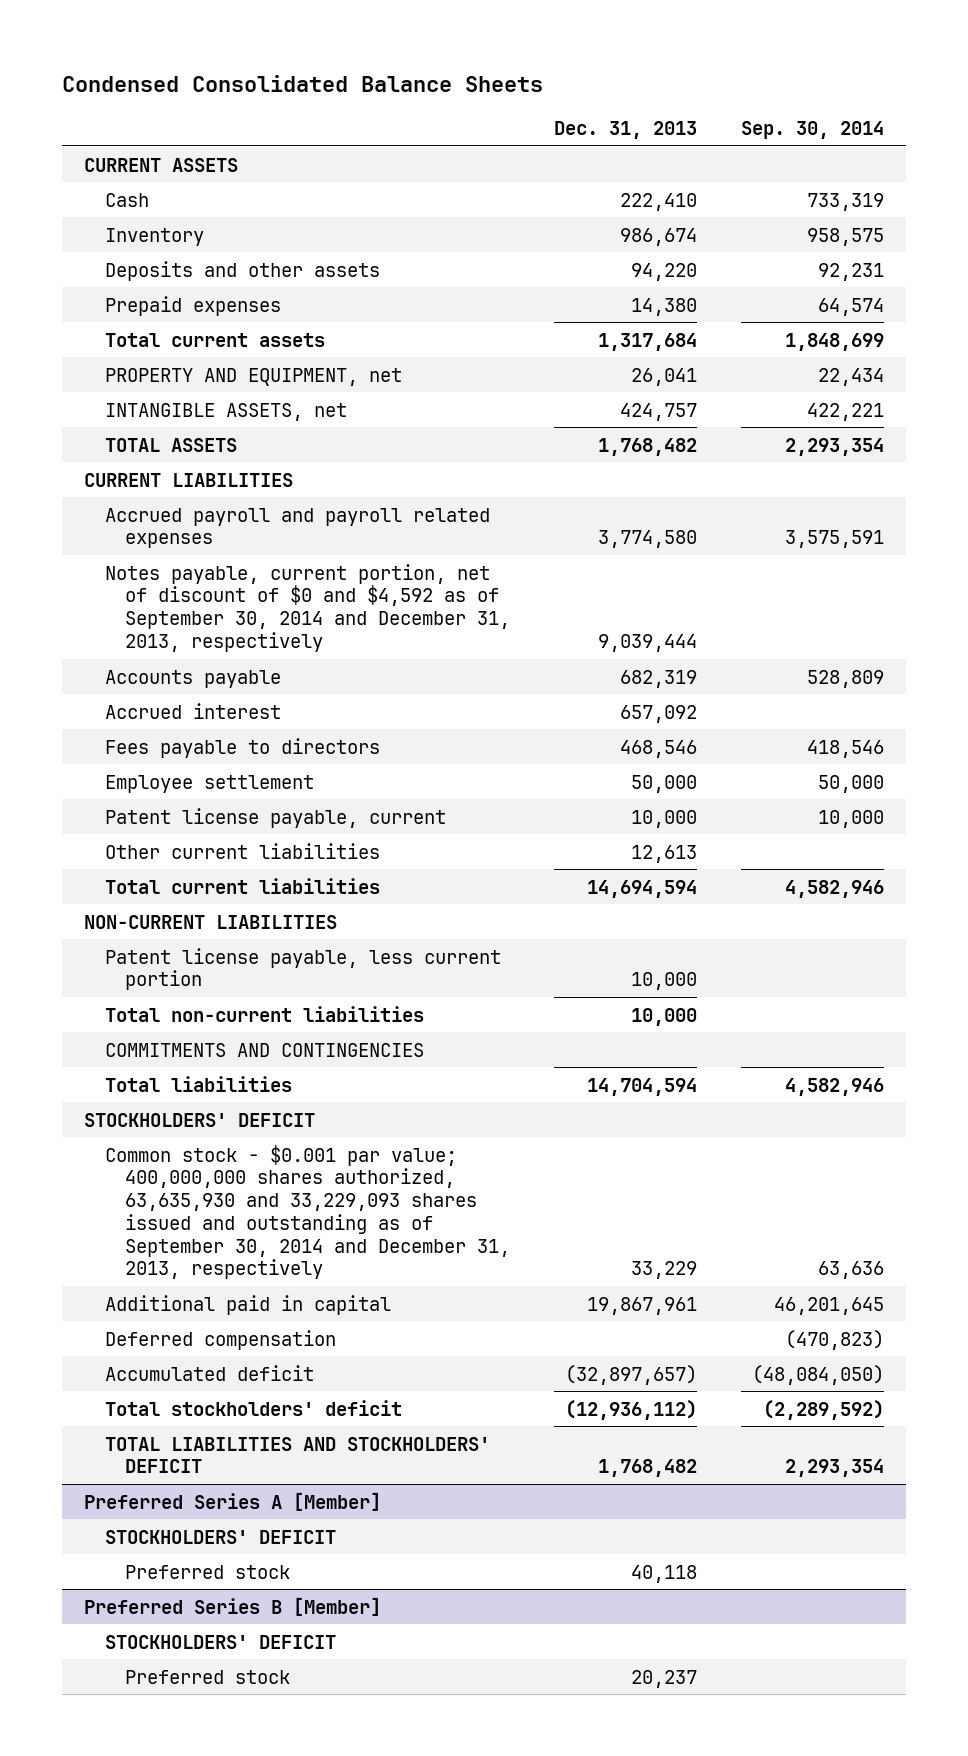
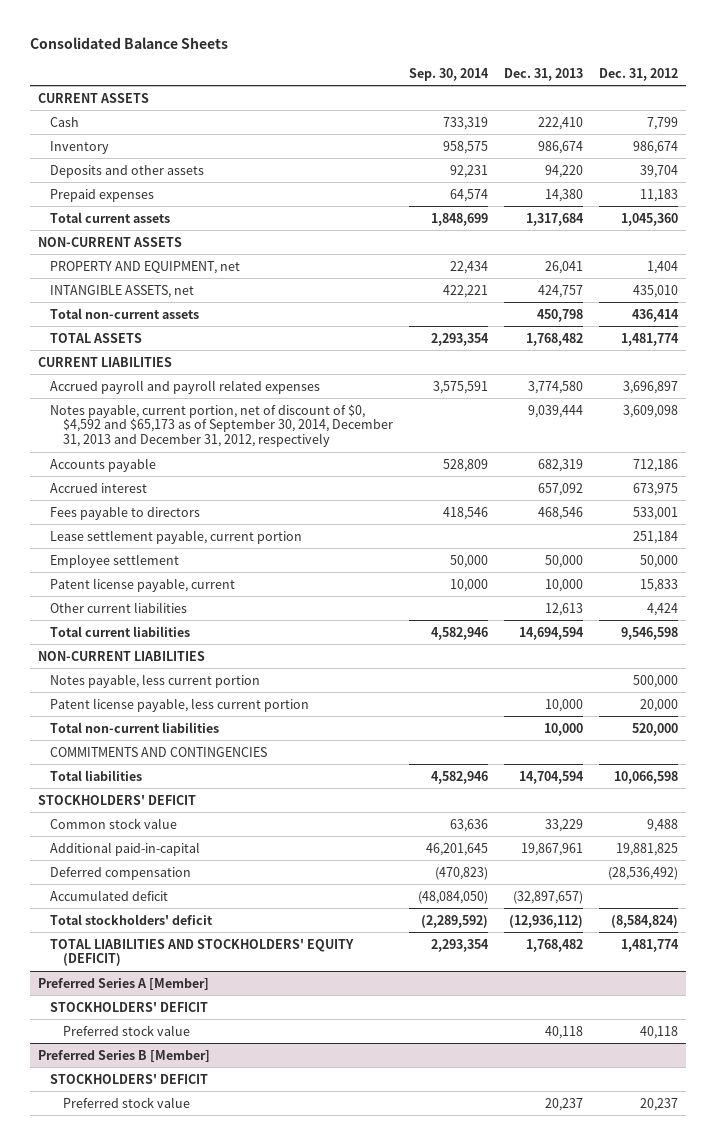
[62,74,544,92] Condensed Consolidated Balance Sheets -> [29,36,228,49] Consolidated Balance Sheets
none -> [599,67,679,81] Dec. 31, 2012
none -> [37,236,182,247] NON-CURRENT ASSETS
none -> [50,307,200,319] Total non-current assets
[104,563,511,652] Notes payable, current portion, net of discount of $0 and $4,592 as of September 30, 2014 and December 31, 2013, respectively -> [50,403,393,448] Notes payable, current portion, net of discount of $0, $4,592 and $65,173 as of September 30, 2014, December 31, 2013 and December 31, 2012, respectively
none -> [50,529,303,544] Lease settlement payable, current portion
none -> [50,673,261,688] Notes payable, less current portion
[104,1144,511,1280] Common stock - $0.001 par value; 400,000,000 shares authorized, 63,635,930 and 33,229,093 shares issued and outstanding as of September 30, 2014 and December 31, 2013, respectively -> [50,817,178,829] Common stock value
[104,1294,391,1315] Additional paid in capital -> [50,841,201,856] Additional paid-in-capital
[104,1436,490,1474] TOTAL LIABILITIES AND STOCKHOLDERS' DEFICIT -> [50,938,355,967] TOTAL LIABILITIES AND STOCKHOLDERS' EQUITY (DEFICIT)
[125,1564,291,1579] Preferred stock -> [62,1024,190,1036] Preferred stock value
[125,1669,291,1684] Preferred stock -> [62,1096,190,1108] Preferred stock value

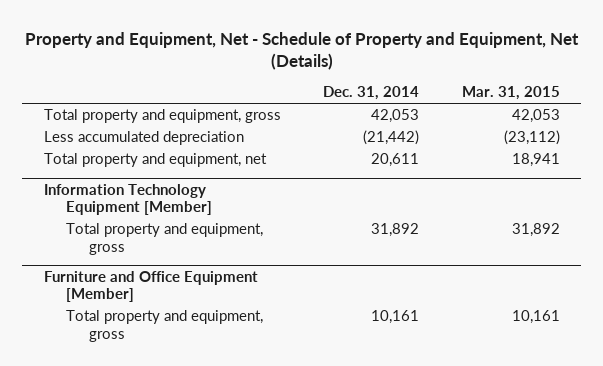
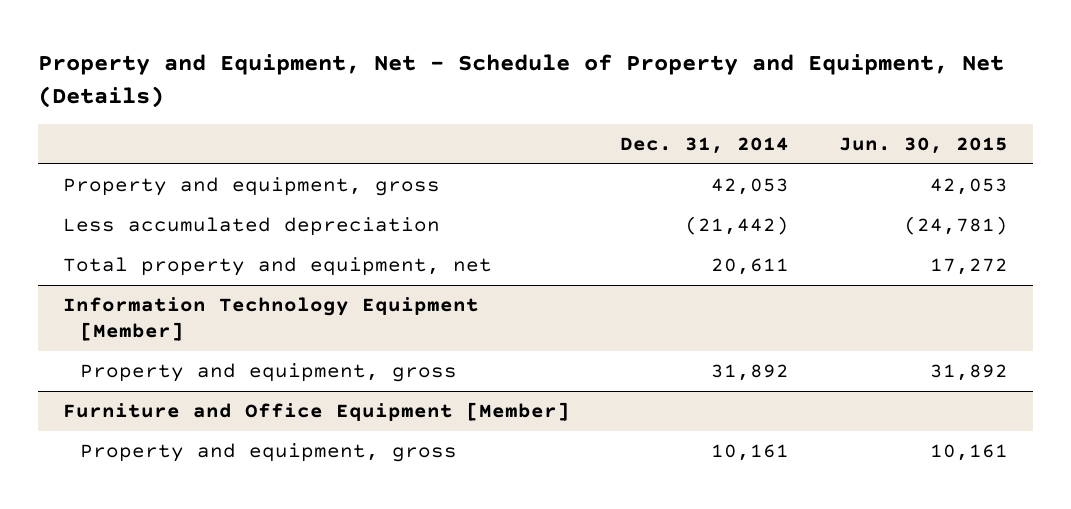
[461,86,560,101] Mar. 31, 2015 -> none
none -> [838,137,1008,155] Jun. 30, 2015
[43,109,281,124] Total property and equipment, gross -> [62,177,440,197] Property and equipment, gross
[66,223,264,255] Total property and equipment, gross -> [80,363,458,383] Property and equipment, gross
[66,310,264,342] Total property and equipment, gross -> [80,443,458,463] Property and equipment, gross

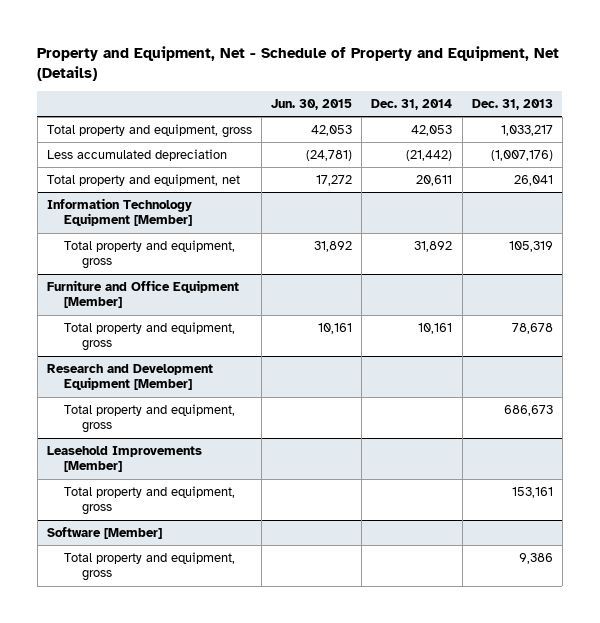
none -> [471,99,553,111] Dec. 31, 2013
[62,177,440,197] Property and equipment, gross -> [46,124,252,139] Total property and equipment, gross
[80,363,458,383] Property and equipment, gross -> [64,240,236,270] Total property and equipment, gross
[80,443,458,463] Property and equipment, gross -> [64,322,236,352] Total property and equipment, gross
none -> [46,364,213,391] Research and Development Equipment [Member]
none -> [64,404,236,434] Total property and equipment, gross
none -> [46,446,202,473] Leasehold Improvements [Member]
none -> [64,486,236,516] Total property and equipment, gross
none -> [46,527,162,540] Software [Member]
none -> [64,552,236,582] Total property and equipment, gross

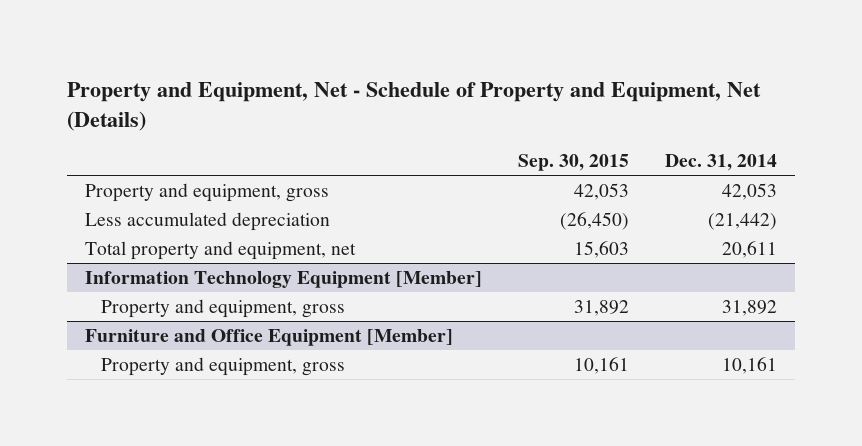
[271,99,353,111] Jun. 30, 2015 -> none
[471,99,553,111] Dec. 31, 2013 -> none
none -> [517,154,629,172] Sep. 30, 2015
[46,124,252,139] Total property and equipment, gross -> [85,182,330,202] Property and equipment, gross
[64,240,236,270] Total property and equipment, gross -> [101,298,346,318] Property and equipment, gross
[46,364,213,391] Research and Development Equipment [Member] -> none
[64,404,236,434] Total property and equipment, gross -> none
[46,446,202,473] Leasehold Improvements [Member] -> none
[64,486,236,516] Total property and equipment, gross -> none
[46,527,162,540] Software [Member] -> none
[64,552,236,582] Total property and equipment, gross -> none
[64,322,236,352] Total property and equipment, gross -> [101,356,346,376] Property and equipment, gross

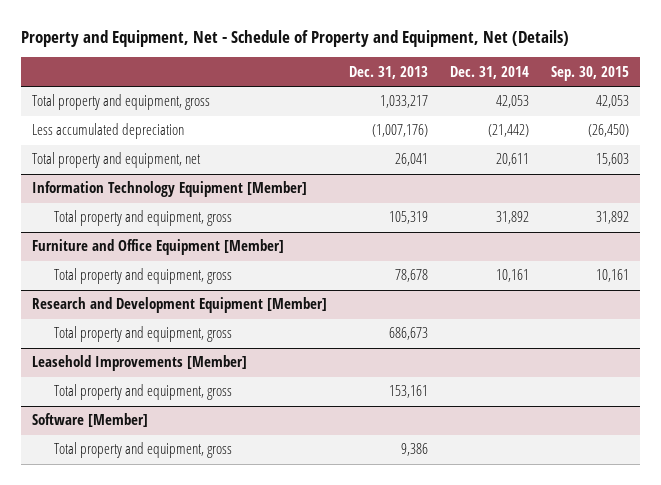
none -> [348,65,428,79] Dec. 31, 2013
[85,182,330,202] Property and equipment, gross -> [31,94,210,111] Total property and equipment, gross
[101,298,346,318] Property and equipment, gross -> [54,210,233,227] Total property and equipment, gross
[101,356,346,376] Property and equipment, gross -> [54,268,233,285] Total property and equipment, gross
none -> [31,297,327,314] Research and Development Equipment [Member]
none -> [54,326,233,343] Total property and equipment, gross
none -> [31,355,247,372] Leasehold Improvements [Member]
none -> [54,384,233,401] Total property and equipment, gross
none -> [31,413,148,428] Software [Member]
none -> [54,442,233,459] Total property and equipment, gross

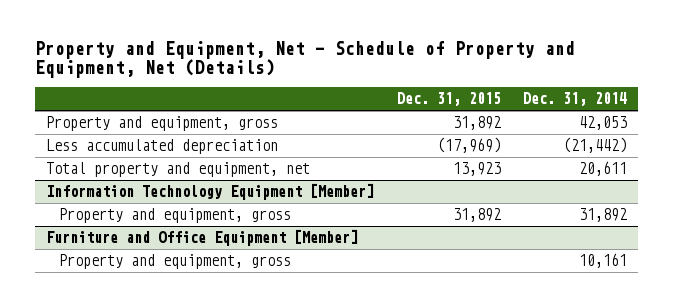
[348,65,428,79] Dec. 31, 2013 -> none
[550,65,629,81] Sep. 30, 2015 -> none
none -> [396,92,501,107] Dec. 31, 2015
[31,94,210,111] Total property and equipment, gross -> [46,116,279,132] Property and equipment, gross
[54,210,233,227] Total property and equipment, gross -> [59,208,292,224] Property and equipment, gross
[31,297,327,314] Research and Development Equipment [Member] -> none
[54,326,233,343] Total property and equipment, gross -> none
[31,355,247,372] Leasehold Improvements [Member] -> none
[54,384,233,401] Total property and equipment, gross -> none
[31,413,148,428] Software [Member] -> none
[54,442,233,459] Total property and equipment, gross -> none
[54,268,233,285] Total property and equipment, gross -> [59,254,292,270] Property and equipment, gross

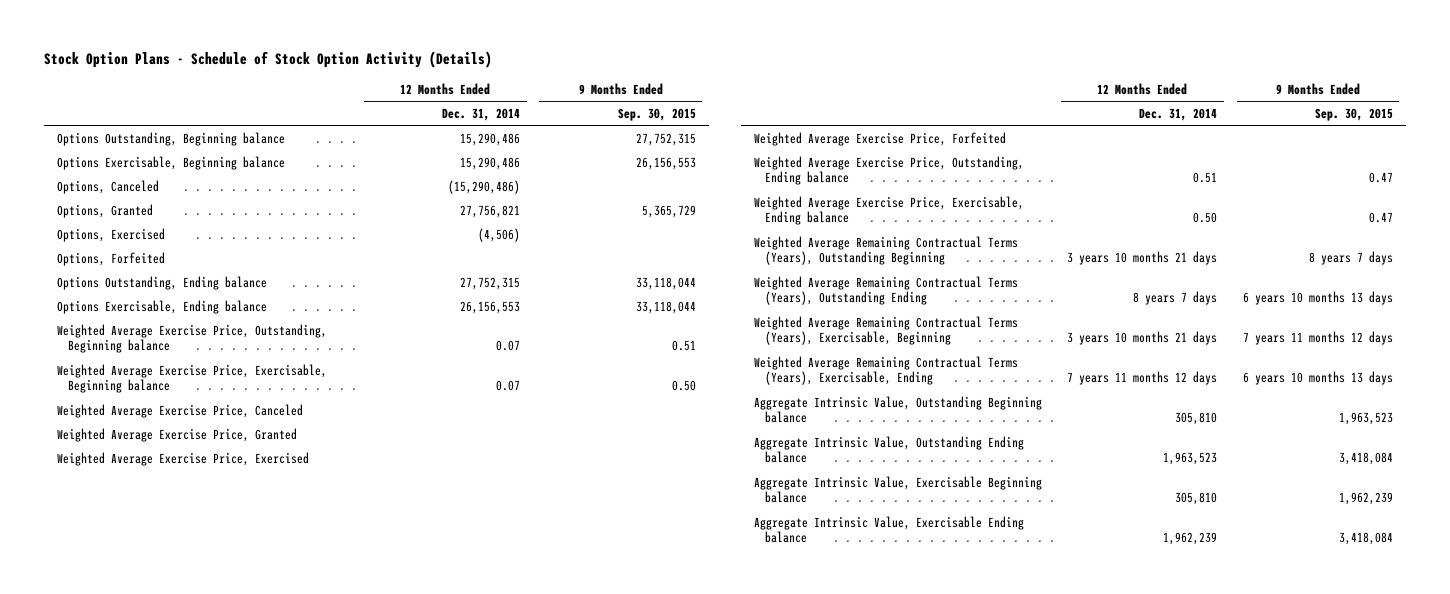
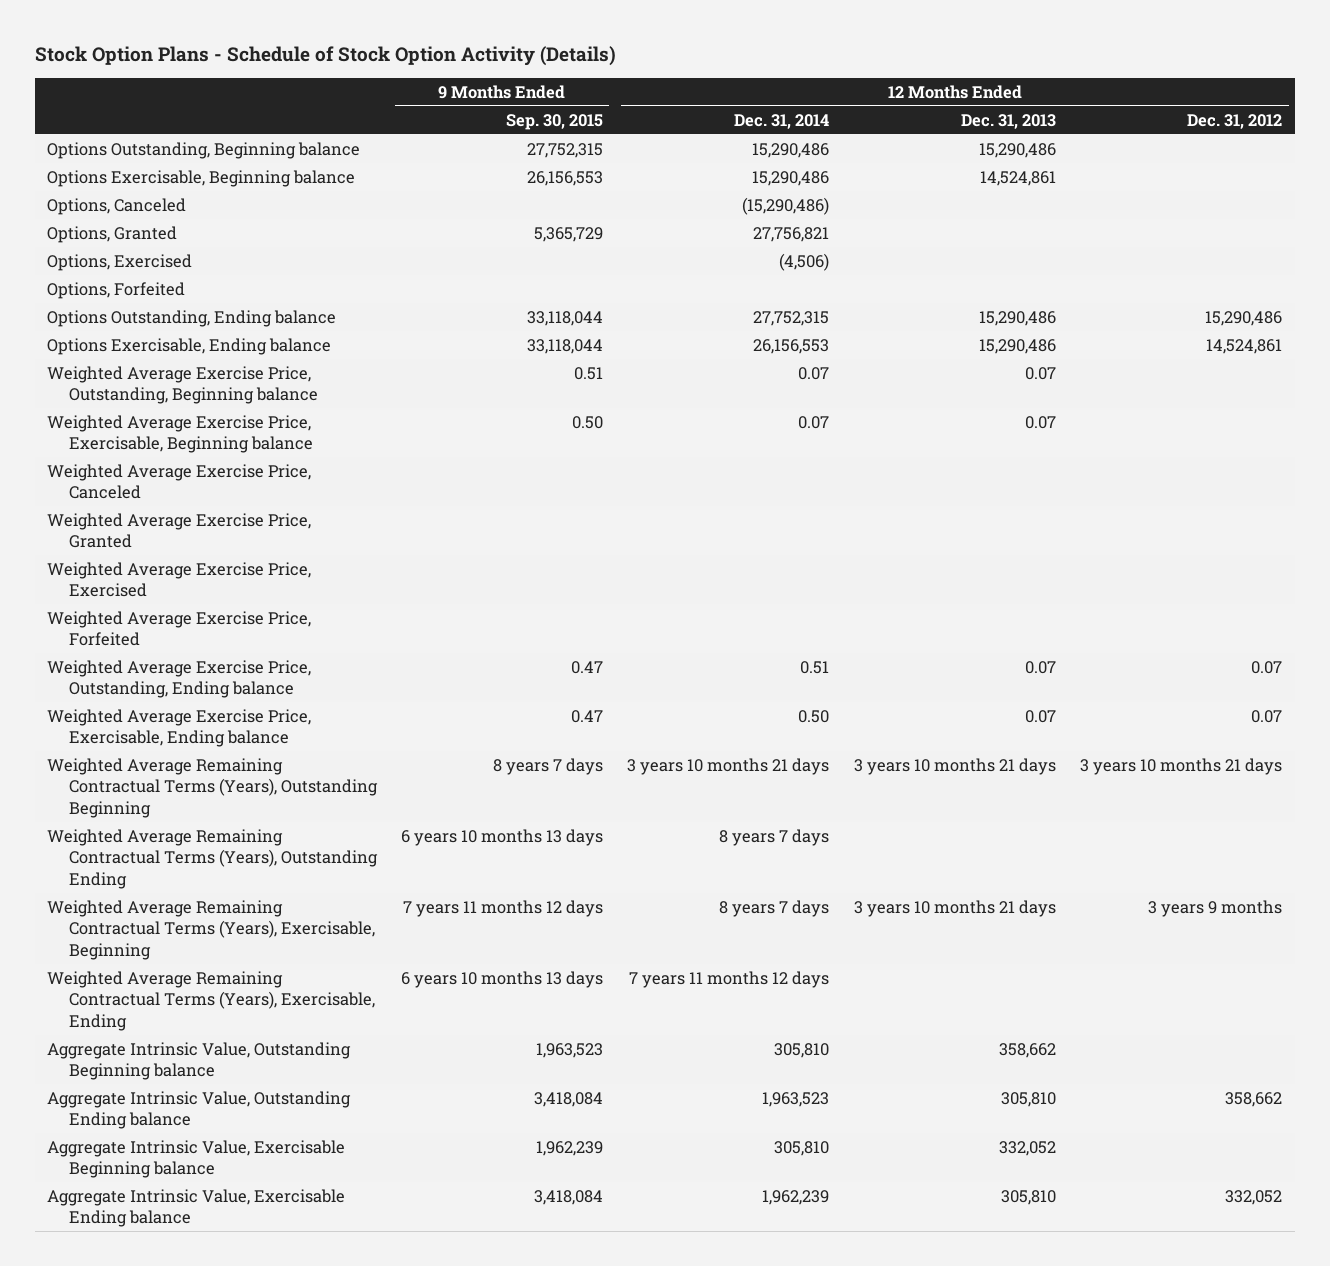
none -> [960,113,1056,129] Dec. 31, 2013
none -> [1187,113,1283,129] Dec. 31, 2012
[1067,331,1218,346] 3 years 10 months 21 days -> [719,899,830,917] 8 years 7 days

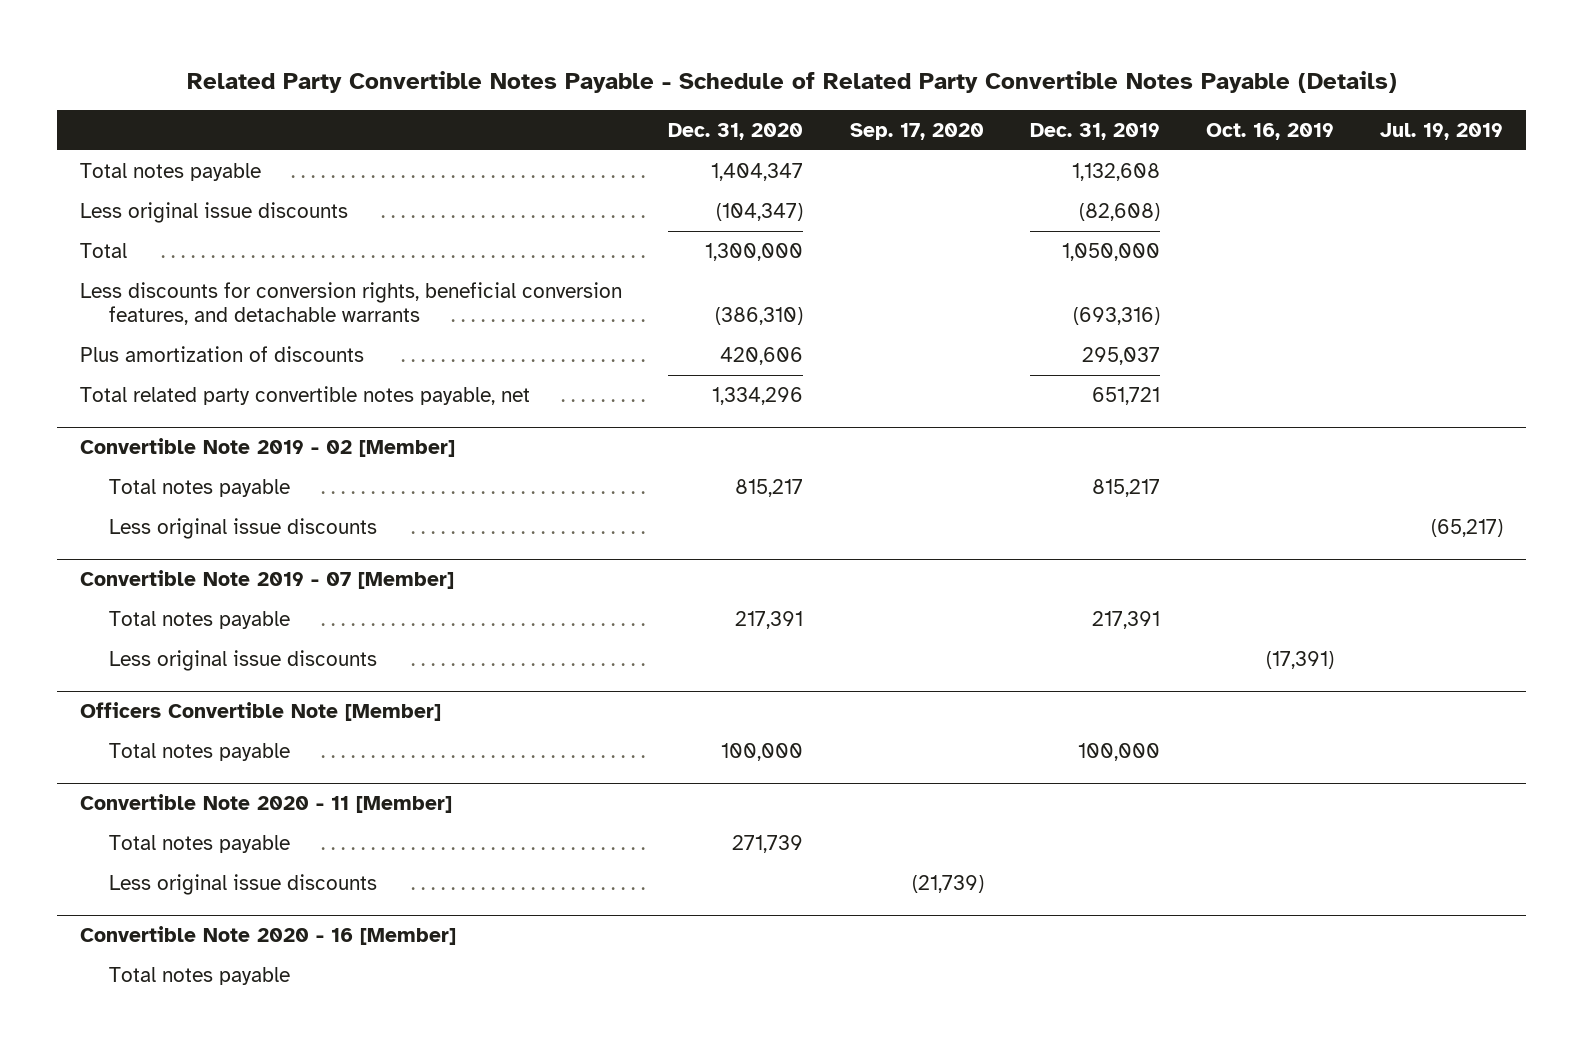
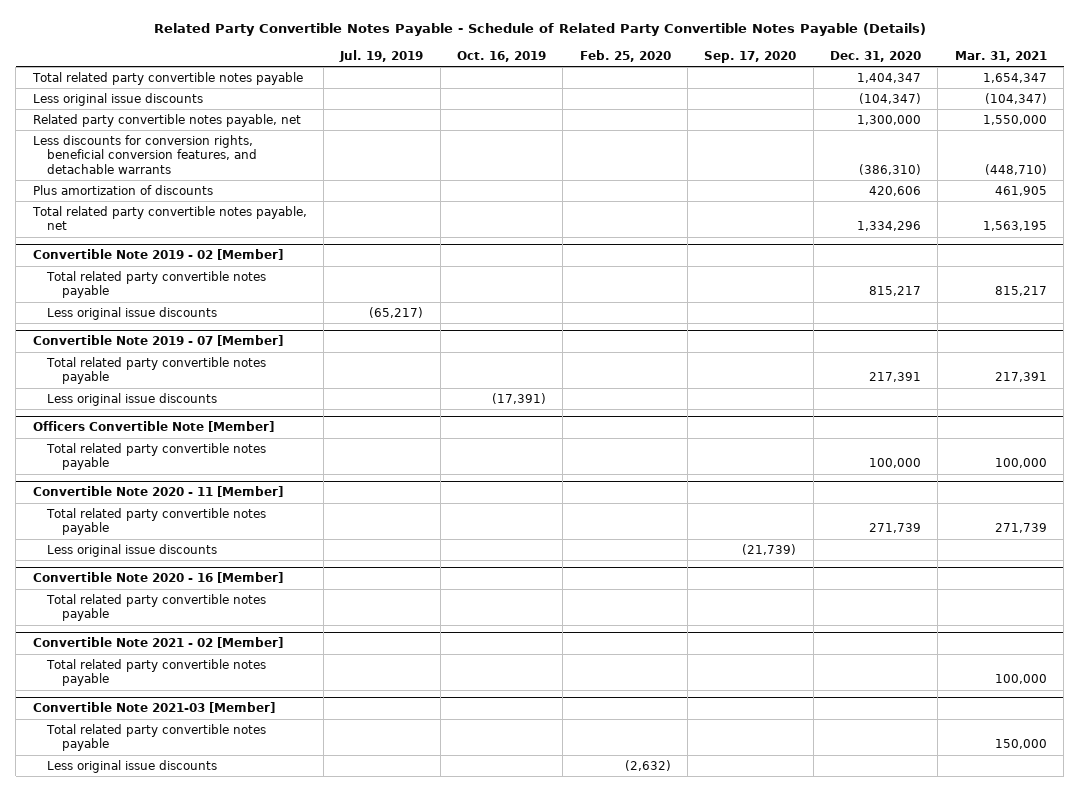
[1029,122,1160,140] Dec. 31, 2019 -> none
none -> [579,49,671,62] Feb. 25, 2020
none -> [954,50,1047,62] Mar. 31, 2021
[80,162,262,181] Total notes payable -> [31,71,303,85] Total related party convertible notes payable
[80,242,128,258] Total -> [32,113,301,127] Related party convertible notes payable, net
[108,478,290,497] Total notes payable -> [46,270,267,299] Total related party convertible notes payable
[108,610,290,629] Total notes payable -> [46,356,267,385] Total related party convertible notes payable
[108,742,290,761] Total notes payable -> [46,442,267,471] Total related party convertible notes payable
[108,834,290,853] Total notes payable -> [46,507,267,536] Total related party convertible notes payable
[108,966,290,985] Total notes payable -> [46,593,267,622] Total related party convertible notes payable
none -> [32,637,283,649] Convertible Note 2021 - 02 [Member]
none -> [46,658,267,687] Total related party convertible notes payable
none -> [32,702,275,714] Convertible Note 2021-03 [Member]
none -> [46,723,267,752] Total related party convertible notes payable
none -> [47,759,218,773] Less original issue discounts

